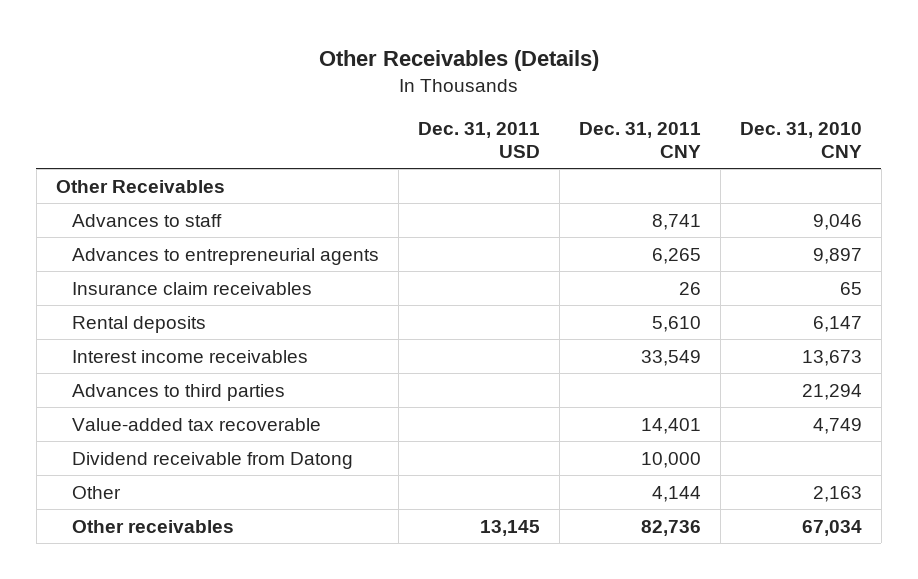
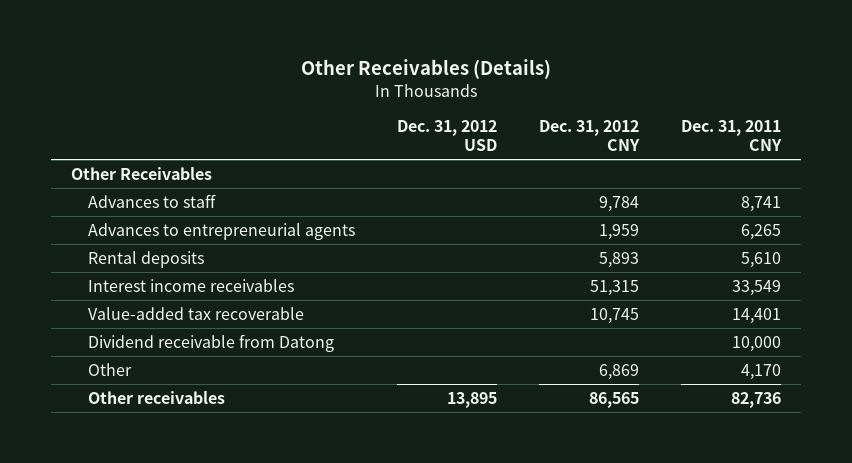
[417,121,540,158] Dec. 31, 2011 USD -> none
[739,121,862,158] Dec. 31, 2010 CNY -> none
none -> [396,120,497,151] Dec. 31, 2012 USD
none -> [538,120,640,151] Dec. 31, 2012 CNY
[71,281,312,295] Insurance claim receivables -> none
[71,383,285,401] Advances to third parties -> none
[651,485,701,502] 4,144 -> [740,363,781,380] 4,170

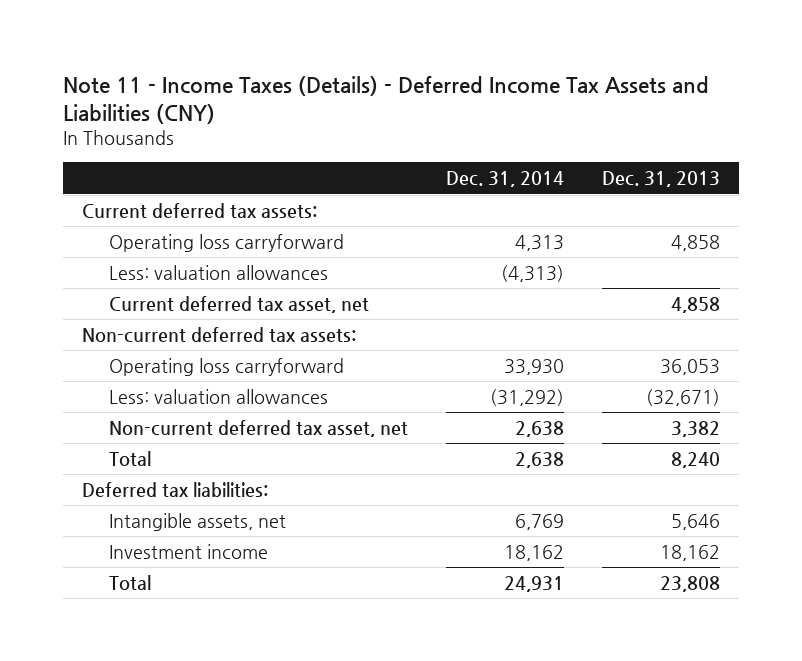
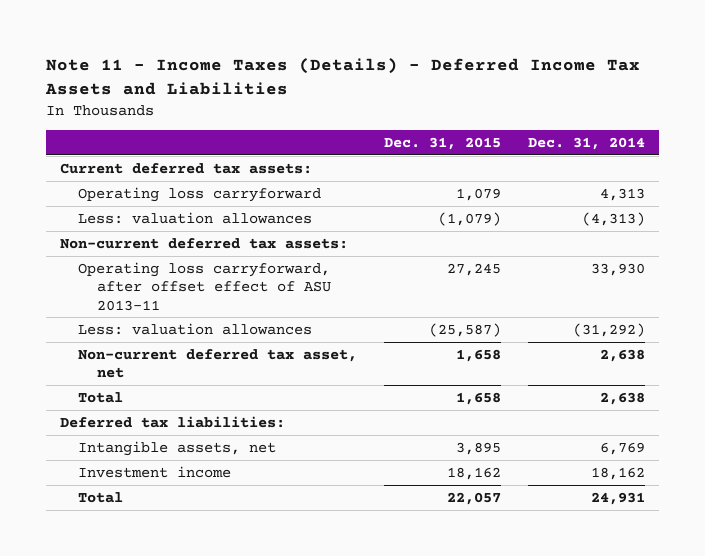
[63,75,710,124] Note 11 - Income Taxes (Details) - Deferred Income Tax Assets and Liabilities (CNY) -> [45,58,641,96] Note 11 - Income Taxes (Details) - Deferred Income Tax Assets and Liabilities
[601,171,720,188] Dec. 31, 2013 -> none
none -> [384,136,502,150] Dec. 31, 2015
[108,295,369,313] Current deferred tax asset, net -> none
[108,357,344,376] Operating loss carryforward -> [78,261,331,311] Operating loss carryforward, after offset effect of ASU 2013-11

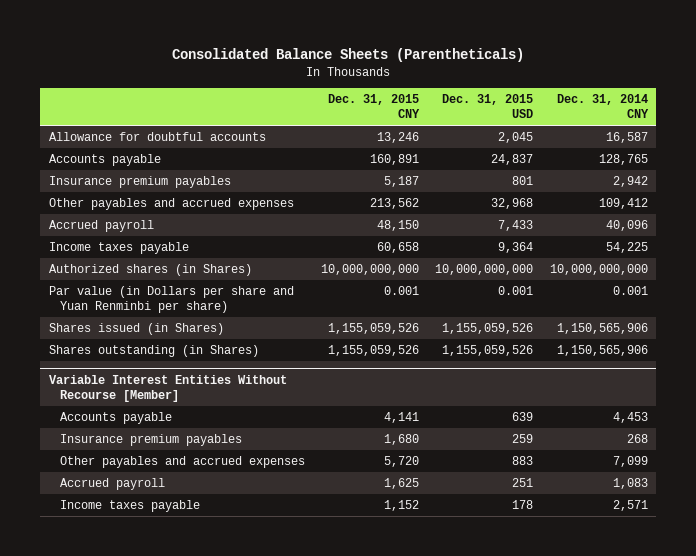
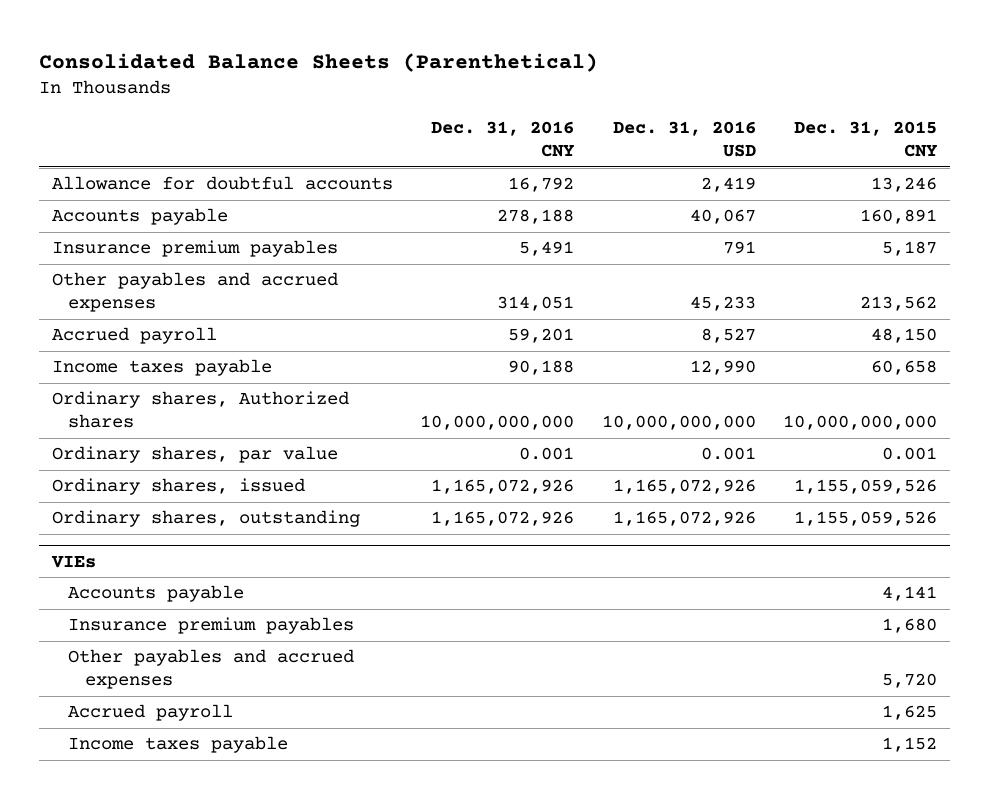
[172,48,525,63] Consolidated Balance Sheets (Parentheticals) -> [38,52,598,72] Consolidated Balance Sheets (Parenthetical)
[442,93,534,118] Dec. 31, 2015 USD -> none
[556,93,649,118] Dec. 31, 2014 CNY -> none
none -> [431,121,576,158] Dec. 31, 2016 CNY
none -> [612,121,756,158] Dec. 31, 2016 USD
[48,374,287,402] Variable Interest Entities Without Recourse [Member] -> none
[48,264,252,277] Authorized shares (in Shares) -> [52,391,350,429] Ordinary shares, Authorized shares
[48,286,294,314] Par value (in Dollars per share and Yuan Renminbi per share) -> [52,446,339,464] Ordinary shares, par value
[48,323,224,336] Shares issued (in Shares) -> [52,478,306,496] Ordinary shares, issued
[48,345,259,358] Shares outstanding (in Shares) -> [52,510,361,528] Ordinary shares, outstanding
none -> [51,555,97,568] VIEs

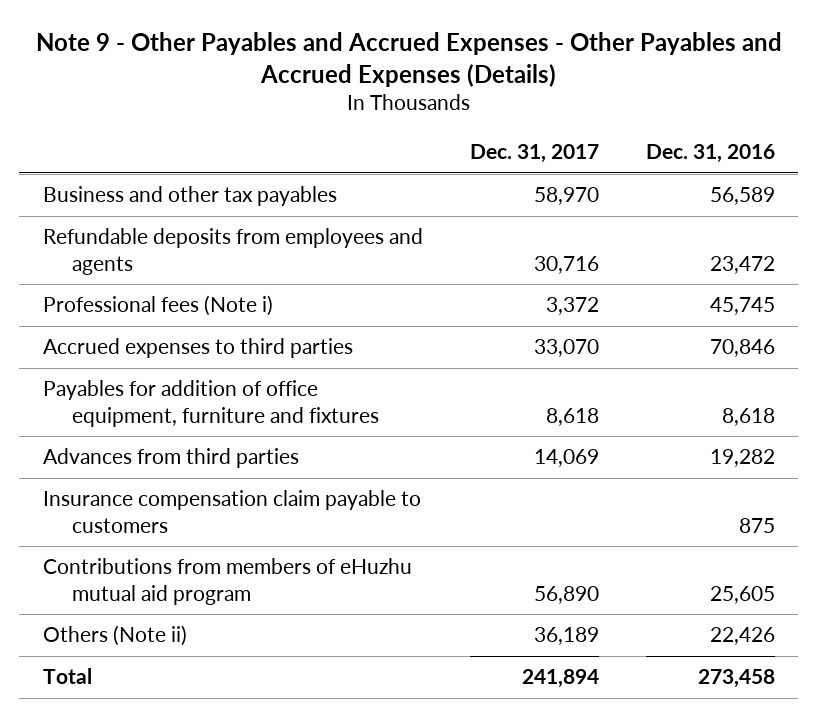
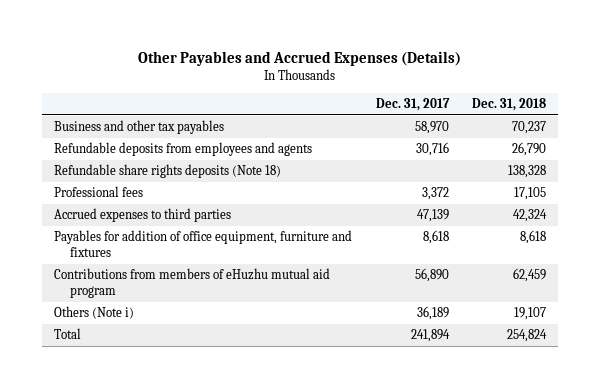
[35,31,782,87] Note 9 - Other Payables and Accrued Expenses - Other Payables and Accrued Expenses (Details) -> [138,50,462,66] Other Payables and Accrued Expenses (Details)
[645,144,775,164] Dec. 31, 2016 -> none
none -> [472,98,547,112] Dec. 31, 2018
none -> [54,164,282,179] Refundable share rights deposits (Note 18)
[42,295,273,317] Professional fees (Note i) -> [54,186,144,198] Professional fees
[533,339,599,358] 33,070 -> [416,209,449,223] 47,139
[42,448,299,469] Advances from third parties -> none
[42,490,421,533] Insurance compensation claim payable to customers -> none
[42,625,187,647] Others (Note ii) -> [54,306,135,320] Others (Note i)

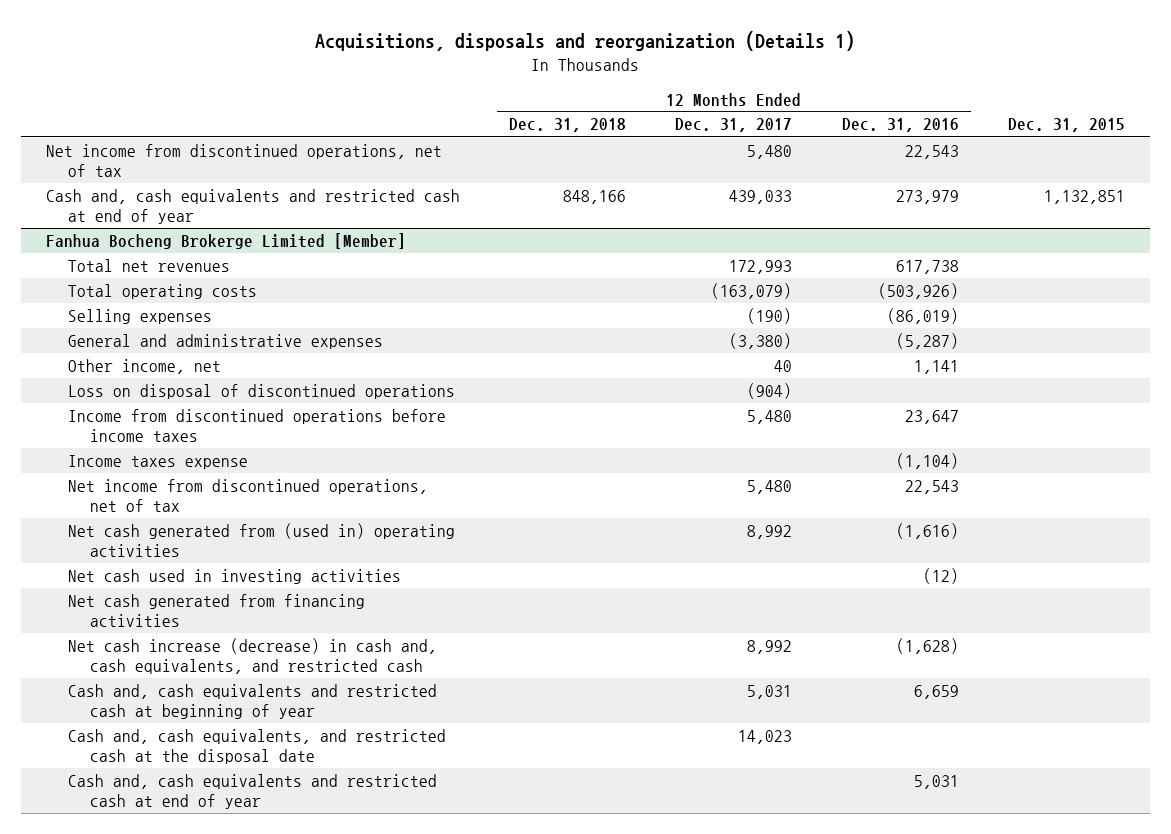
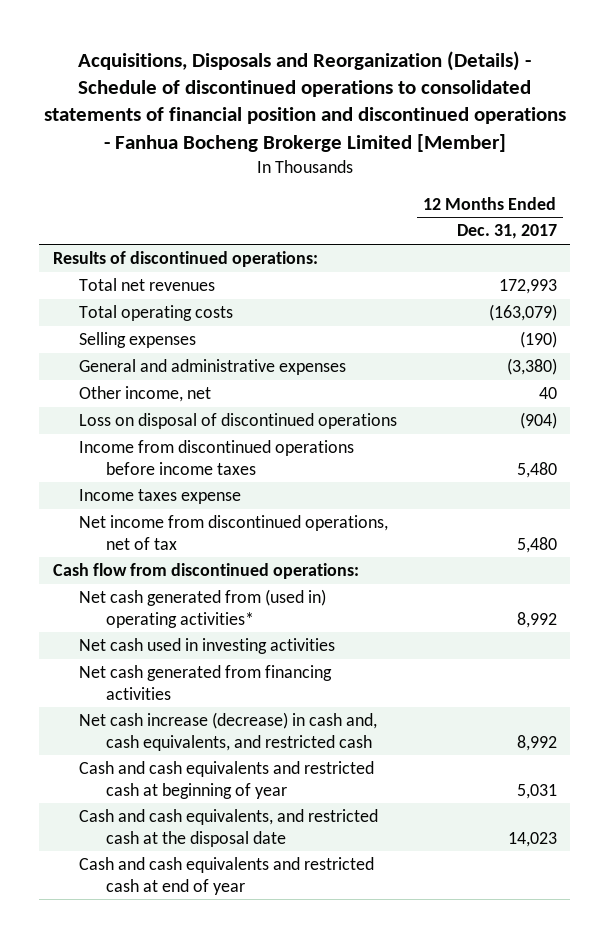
[315,31,856,52] Acquisitions, disposals and reorganization (Details 1) -> [43,50,566,152] Acquisitions, Disposals and Reorganization (Details) - Schedule of discontinued operations to consolidated statements of financial position and discontinued operations - Fanhua Bocheng Brokerge Limited [Member]
[509,118,627,133] Dec. 31, 2018 -> none
[841,118,959,133] Dec. 31, 2016 -> none
[1008,118,1126,133] Dec. 31, 2015 -> none
[45,143,442,178] Net income from discontinued operations, net of tax -> none
[45,188,460,225] Cash and, cash equivalents and restricted cash at end of year -> none
[45,232,406,249] Fanhua Bocheng Brokerge Limited [Member] -> none
none -> [52,251,318,268] Results of discontinued operations:
none -> [52,563,359,580] Cash flow from discontinued operations:
[68,522,456,558] Net cash generated from (used in) operating activities -> [79,589,327,628] Net cash generated from (used in) operating activities*
[68,683,438,720] Cash and, cash equivalents and restricted cash at beginning of year -> [79,761,375,799] Cash and cash equivalents and restricted cash at beginning of year
[68,728,447,765] Cash and, cash equivalents, and restricted cash at the disposal date -> [79,809,379,847] Cash and cash equivalents, and restricted cash at the disposal date
[68,773,438,810] Cash and, cash equivalents and restricted cash at end of year -> [79,857,375,895] Cash and cash equivalents and restricted cash at end of year

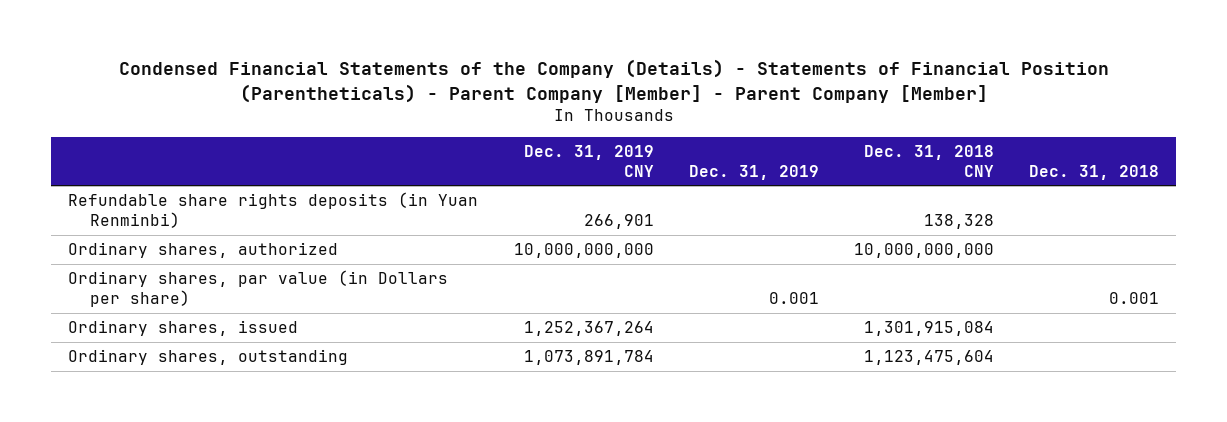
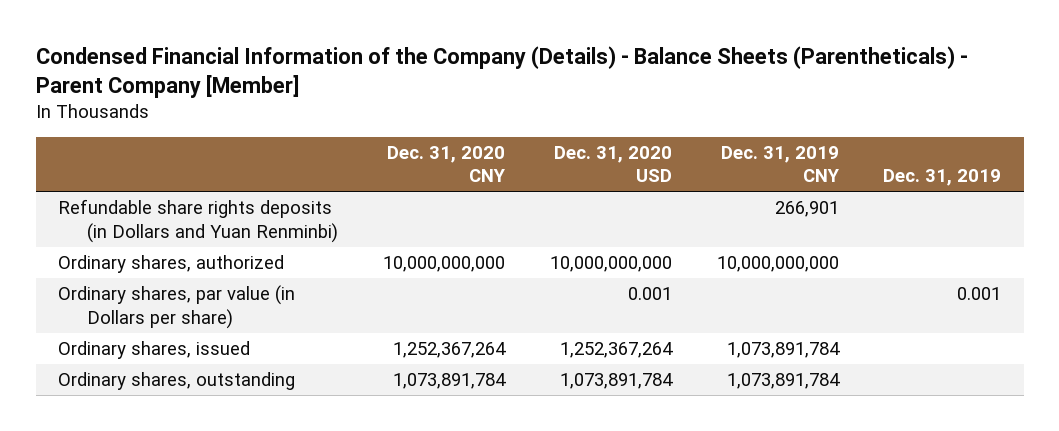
[118,59,1109,103] Condensed Financial Statements of the Company (Details) - Statements of Financial Position (Parentheticals) - Parent Company [Member] - Parent Company [Member] -> [35,46,968,99] Condensed Financial Information of the Company (Details) - Balance Sheets (Parentheticals) - Parent Company [Member]
[863,144,994,177] Dec. 31, 2018 CNY -> none
[1028,164,1159,180] Dec. 31, 2018 -> none
none -> [386,145,505,183] Dec. 31, 2020 CNY
none -> [553,145,672,183] Dec. 31, 2020 USD
[68,192,479,229] Refundable share rights deposits (in Yuan Renminbi) -> [58,198,339,243] Refundable share rights deposits (in Dollars and Yuan Renminbi)
[523,321,654,337] 1,252,367,264 -> [726,341,840,358] 1,073,891,784

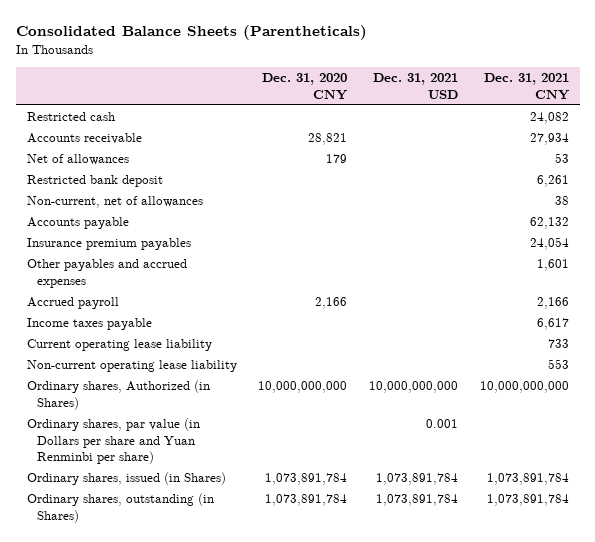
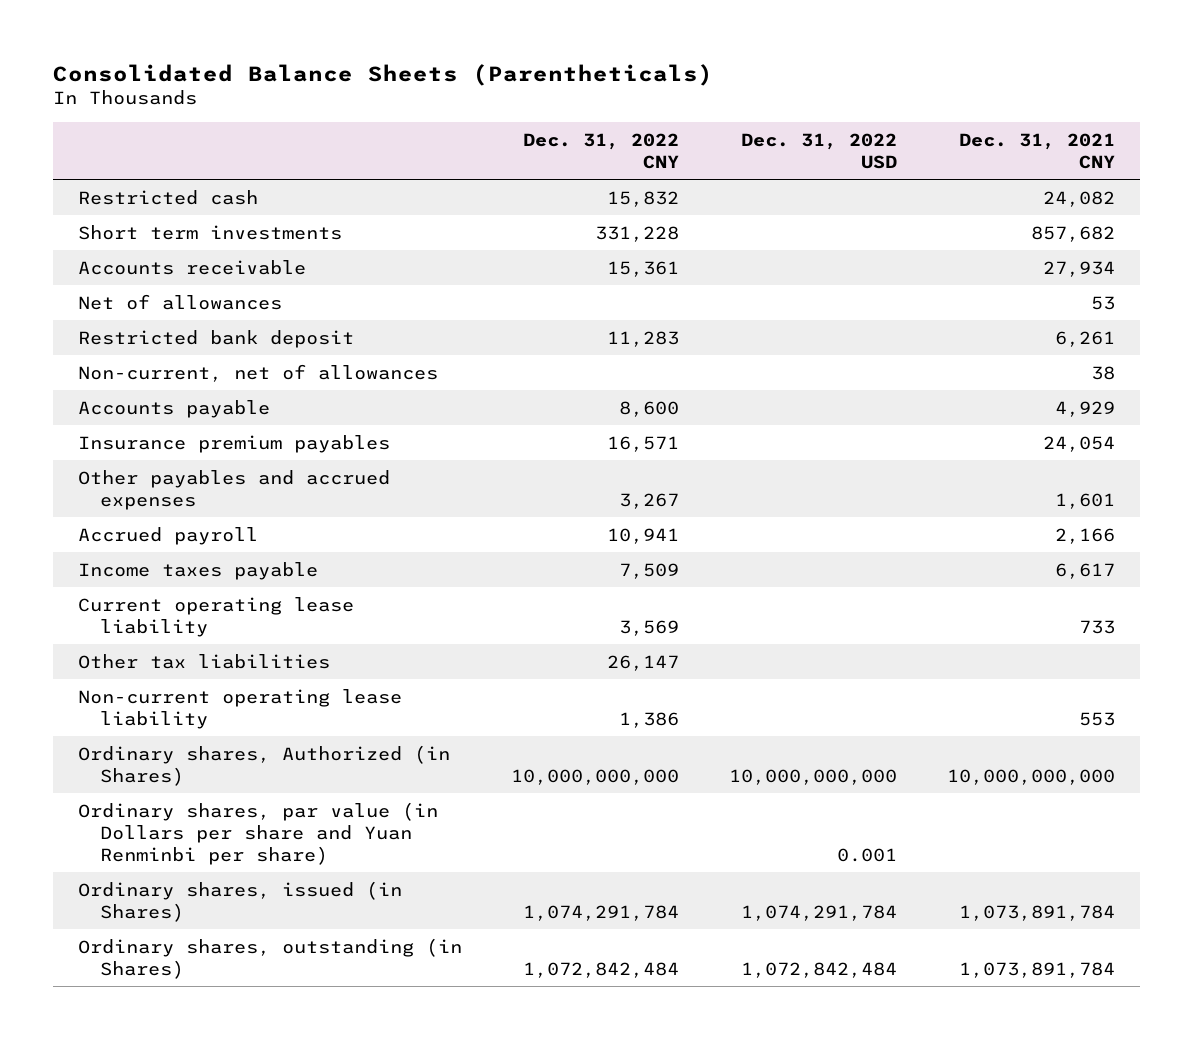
[262,73,349,100] Dec. 31, 2020 CNY -> none
[373,73,459,99] Dec. 31, 2021 USD -> none
none -> [523,132,680,169] Dec. 31, 2022 CNY
none -> [741,132,898,169] Dec. 31, 2022 USD
none -> [77,224,342,240] Short term investments
[529,217,569,230] 62,132 -> [1054,400,1115,417] 4,929
none -> [77,653,330,669] Other tax liabilities

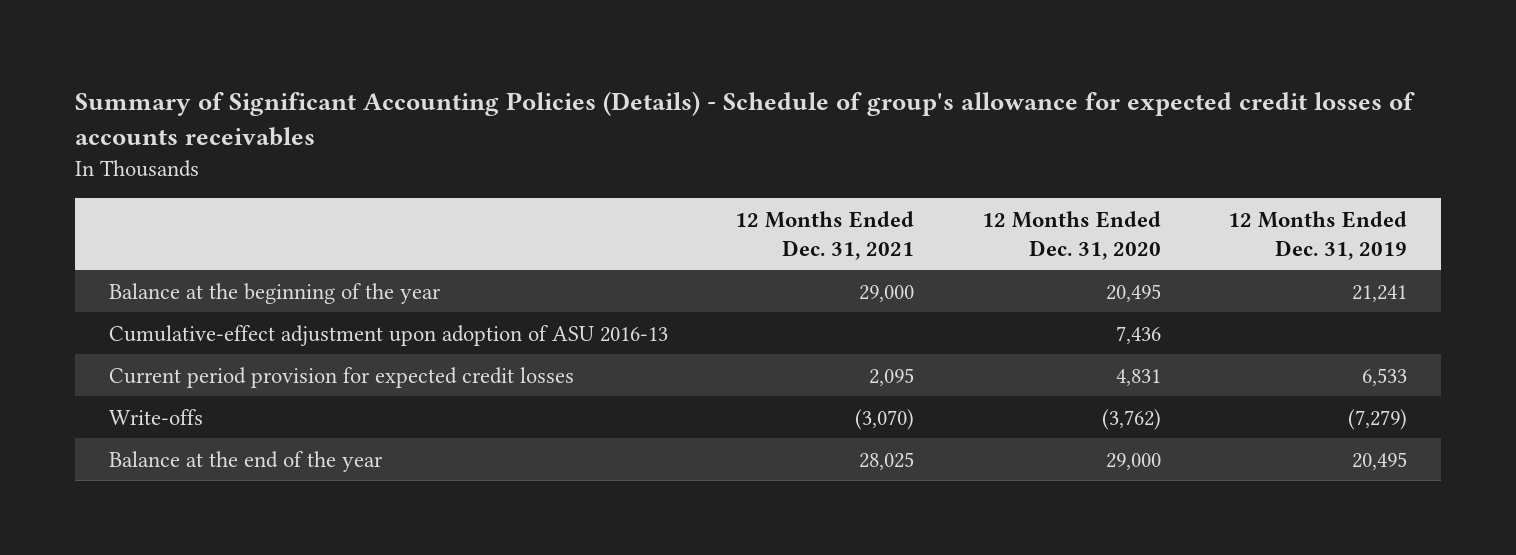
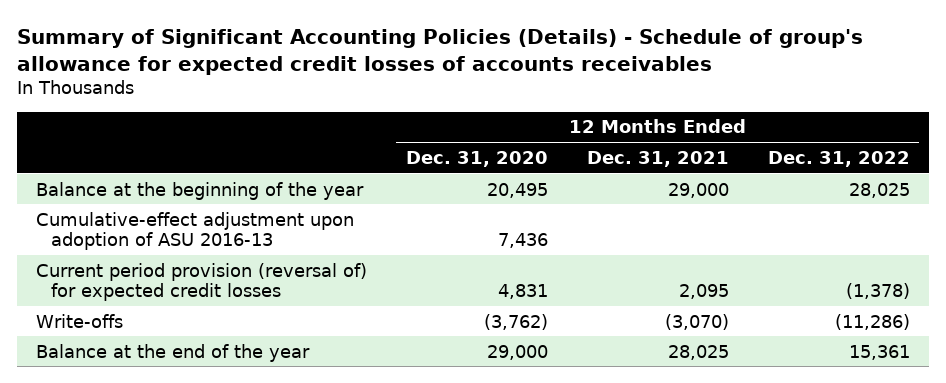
[1228,210,1408,260] 12 Months Ended Dec. 31, 2019 -> none
none -> [767,150,910,167] Dec. 31, 2022
[108,366,574,388] Current period provision for expected credit losses -> [36,262,368,301] Current period provision (reversal of) for expected credit losses

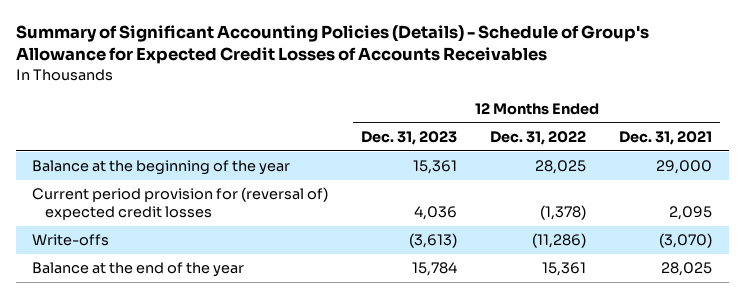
[16,28,863,75] Summary of Significant Accounting Policies (Details) - Schedule of group's allowance for expected credit losses of accounts receivables -> [15,24,649,65] Summary of Significant Accounting Policies (Details) - Schedule of Group's Allowance for Expected Credit Losses of Accounts Receivables
[405,150,548,167] Dec. 31, 2020 -> none
none -> [361,130,458,145] Dec. 31, 2023
[36,211,355,250] Cumulative-effect adjustment upon adoption of ASU 2016-13 -> none
[36,262,368,301] Current period provision (reversal of) for expected credit losses -> [32,187,329,220] Current period provision for (reversal of) expected credit losses

